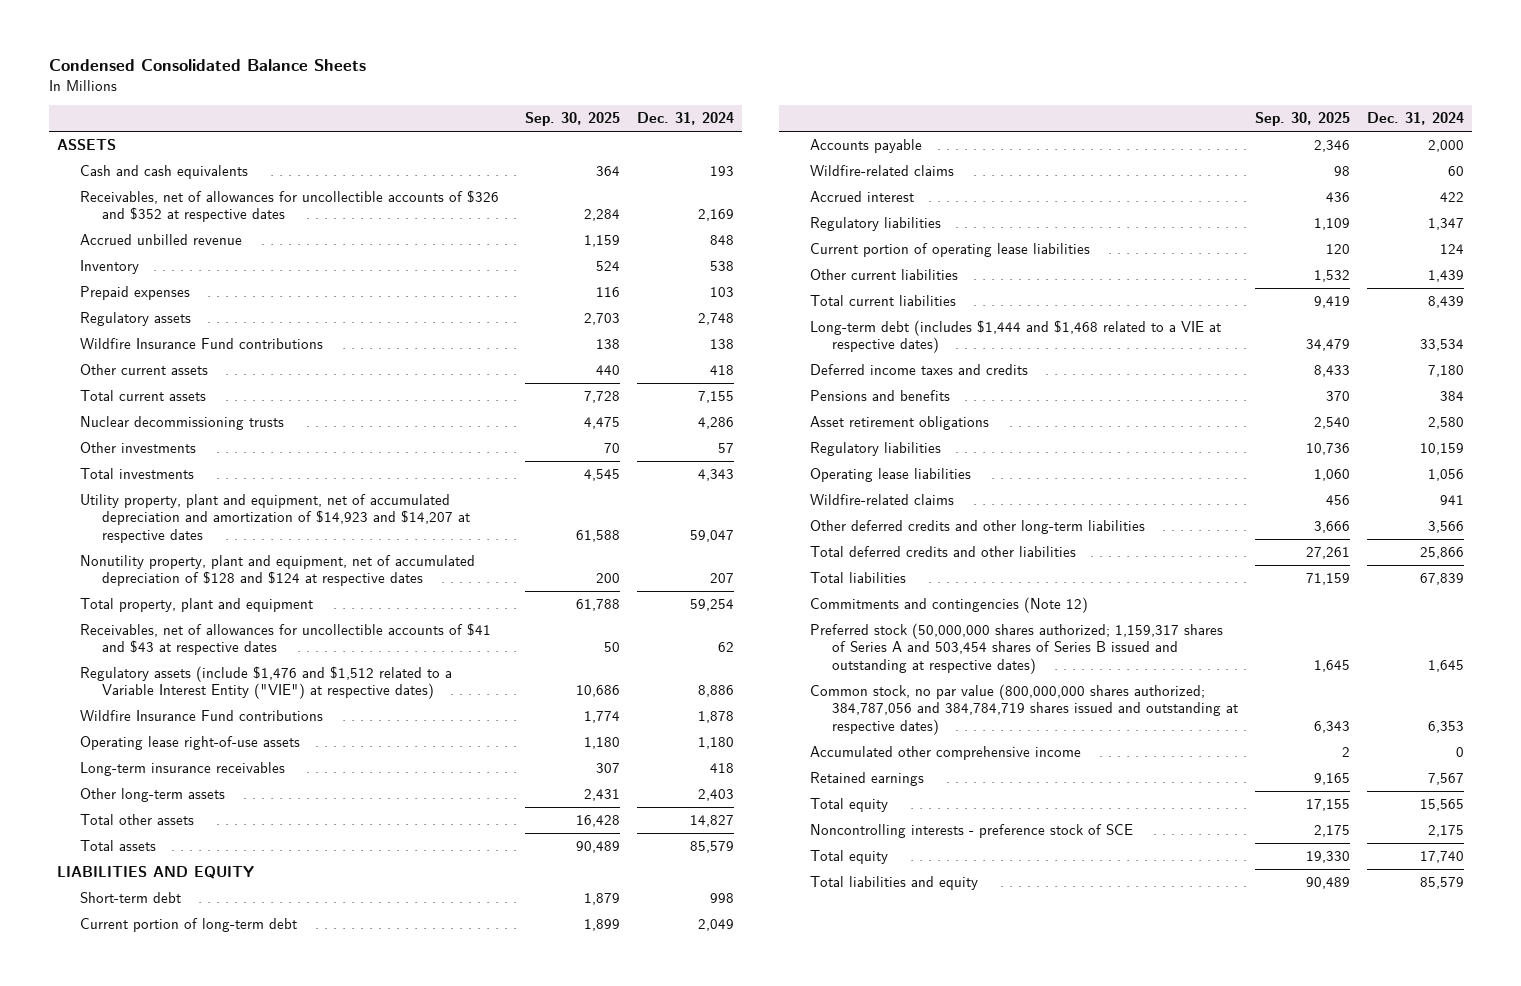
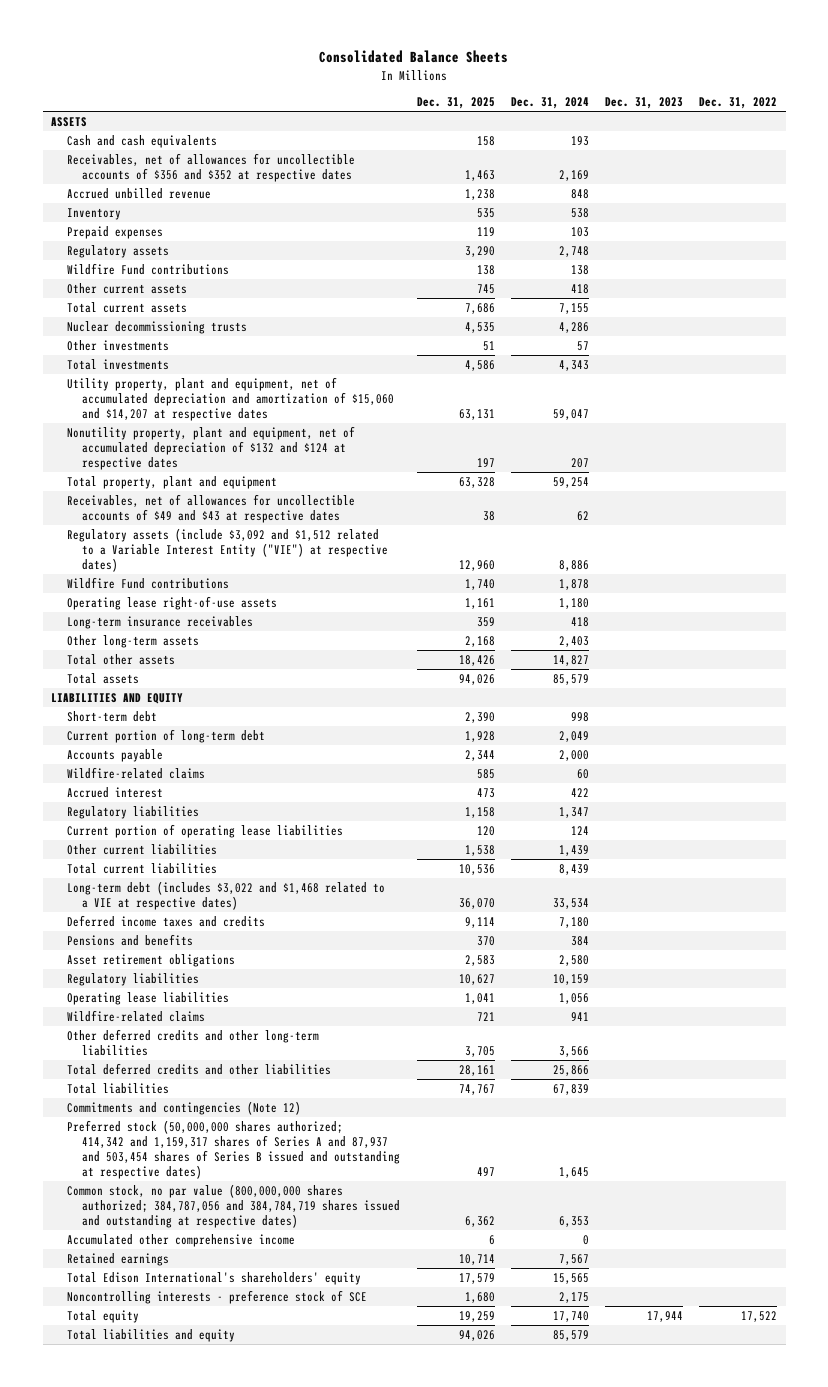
[48,59,366,72] Condensed Consolidated Balance Sheets -> [319,50,509,64] Consolidated Balance Sheets
[525,112,621,127] Sep. 30, 2025 -> none
none -> [416,97,495,110] Dec. 31, 2025
none -> [605,97,684,110] Dec. 31, 2023
none -> [699,97,778,110] Dec. 31, 2022
[79,190,499,223] Receivables, net of allowances for uncollectible accounts of $326 and $352 at respective dates -> [66,152,355,182] Receivables, net of allowances for uncollectible accounts of $356 and $352 at respective dates
[79,338,323,350] Wildfire Insurance Fund contributions -> [66,262,229,275] Wildfire Fund contributions
[79,494,471,543] Utility property, plant and equipment, net of accumulated depreciation and amortization of $14,923 and $14,207 at respective dates -> [66,376,395,421] Utility property, plant and equipment, net of accumulated depreciation and amortization of $15,060 and $14,207 at respective dates
[79,555,475,587] Nonutility property, plant and equipment, net of accumulated depreciation of $128 and $124 at respective dates -> [66,425,355,470] Nonutility property, plant and equipment, net of accumulated depreciation of $132 and $124 at respective dates
[79,623,491,656] Receivables, net of allowances for uncollectible accounts of $41 and $43 at respective dates -> [66,493,355,523] Receivables, net of allowances for uncollectible accounts of $49 and $43 at respective dates
[79,666,452,700] Regulatory assets (include $1,476 and $1,512 related to a Variable Interest Entity ("VIE") at respective dates) -> [66,527,389,572] Regulatory assets (include $3,092 and $1,512 related to a Variable Interest Entity ("VIE") at respective dates)
[79,710,323,722] Wildfire Insurance Fund contributions -> [66,576,229,589] Wildfire Fund contributions
[809,320,1221,354] Long-term debt (includes $1,444 and $1,468 related to a VIE at respective dates) -> [66,880,385,910] Long-term debt (includes $3,022 and $1,468 related to a VIE at respective dates)
[809,623,1223,674] Preferred stock (50,000,000 shares authorized; 1,159,317 shares of Series A and 503,454 shares of Series B issued and outstanding at respective dates) -> [66,1119,401,1179] Preferred stock (50,000,000 shares authorized; 414,342 and 1,159,317 shares of Series A and 87,937 and 503,454 shares of Series B issued and outstanding at respective dates)
[809,798,888,813] Total equity -> [66,1271,361,1285] Total Edison International's shareholders' equity

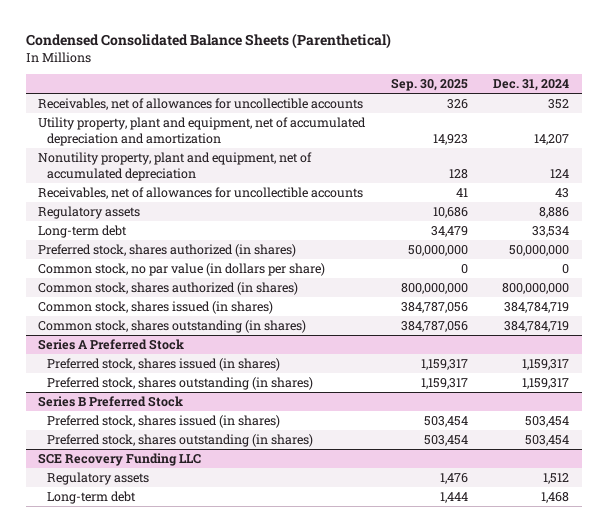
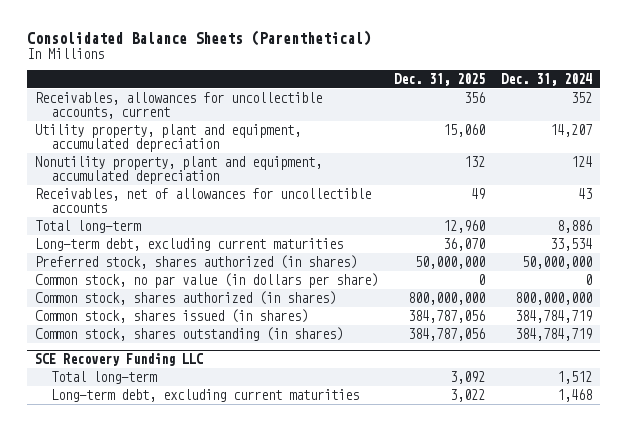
[25,32,391,49] Condensed Consolidated Balance Sheets (Parenthetical) -> [27,30,372,47] Consolidated Balance Sheets (Parenthetical)
[390,78,468,92] Sep. 30, 2025 -> none
none -> [394,72,486,86] Dec. 31, 2025
[38,98,364,111] Receivables, net of allowances for uncollectible accounts -> [35,92,323,120] Receivables, allowances for uncollectible accounts, current
[38,117,367,146] Utility property, plant and equipment, net of accumulated depreciation and amortization -> [35,124,302,153] Utility property, plant and equipment, accumulated depreciation
[38,152,313,181] Nonutility property, plant and equipment, net of accumulated depreciation -> [35,156,323,185] Nonutility property, plant and equipment, accumulated depreciation
[38,206,141,220] Regulatory assets -> [35,220,142,234] Total long-term
[38,225,128,239] Long-term debt -> [35,238,344,252] Long-term debt, excluding current maturities
[38,339,185,351] Series A Preferred Stock -> none
[47,358,281,372] Preferred stock, shares issued (in shares) -> none
[47,377,314,391] Preferred stock, shares outstanding (in shares) -> none
[38,396,184,408] Series B Preferred Stock -> none
[47,415,281,429] Preferred stock, shares issued (in shares) -> none
[47,434,314,448] Preferred stock, shares outstanding (in shares) -> none
[47,472,150,486] Regulatory assets -> [51,371,158,385] Total long-term
[47,491,137,505] Long-term debt -> [51,389,360,403] Long-term debt, excluding current maturities

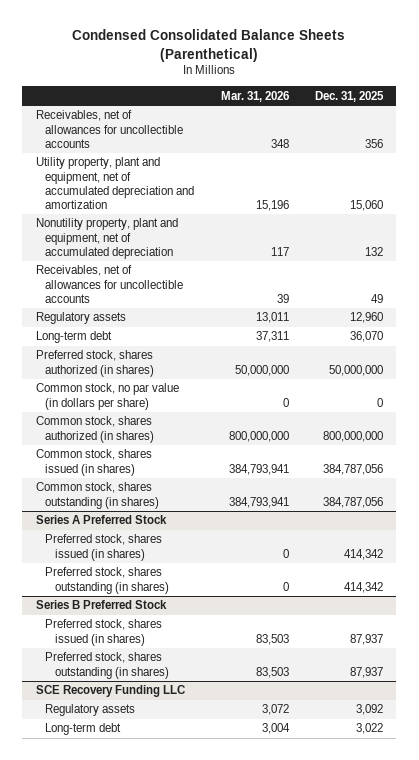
[27,30,372,47] Consolidated Balance Sheets (Parenthetical) -> [72,29,346,62] Condensed Consolidated Balance Sheets (Parenthetical)
[501,72,593,86] Dec. 31, 2024 -> none
none -> [220,90,289,102] Mar. 31, 2026
[35,92,323,120] Receivables, allowances for uncollectible accounts, current -> [35,110,184,148] Receivables, net of allowances for uncollectible accounts
[35,124,302,153] Utility property, plant and equipment, accumulated depreciation -> [35,157,195,209] Utility property, plant and equipment, net of accumulated depreciation and amortization
[35,156,323,185] Nonutility property, plant and equipment, accumulated depreciation -> [35,218,178,259] Nonutility property, plant and equipment, net of accumulated depreciation
[35,220,142,234] Total long-term -> [35,312,126,325] Regulatory assets
[35,238,344,252] Long-term debt, excluding current maturities -> [35,331,112,344] Long-term debt
none -> [35,515,167,525] Series A Preferred Stock
none -> [45,534,163,561] Preferred stock, shares issued (in shares)
none -> [45,567,169,594] Preferred stock, shares outstanding (in shares)
none -> [35,600,167,610] Series B Preferred Stock
none -> [45,619,163,646] Preferred stock, shares issued (in shares)
none -> [45,652,169,679] Preferred stock, shares outstanding (in shares)
[51,371,158,385] Total long-term -> [45,704,136,717] Regulatory assets
[51,389,360,403] Long-term debt, excluding current maturities -> [45,723,122,736] Long-term debt

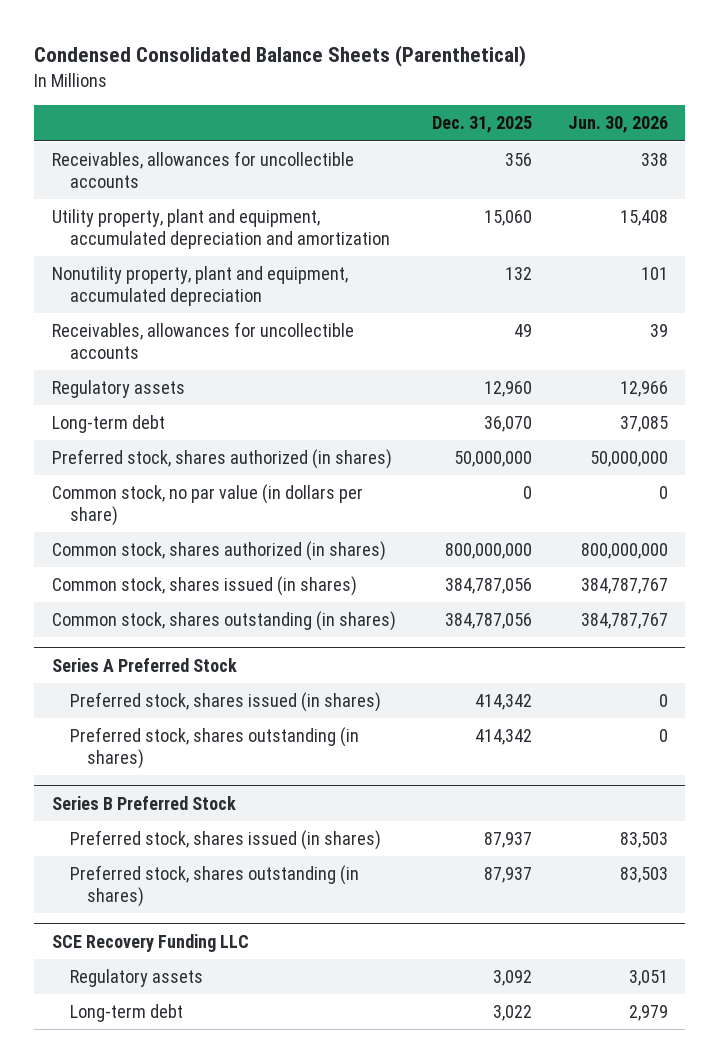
[220,90,289,102] Mar. 31, 2026 -> none
none -> [567,116,668,134] Jun. 30, 2026
[35,110,184,148] Receivables, net of allowances for uncollectible accounts -> [52,151,355,188] Receivables, allowances for uncollectible accounts
[35,157,195,209] Utility property, plant and equipment, net of accumulated depreciation and amortization -> [52,209,390,249] Utility property, plant and equipment, accumulated depreciation and amortization
[35,218,178,259] Nonutility property, plant and equipment, net of accumulated depreciation -> [52,266,349,306] Nonutility property, plant and equipment, accumulated depreciation
[35,265,184,303] Receivables, net of allowances for uncollectible accounts -> [52,322,355,359] Receivables, allowances for uncollectible accounts

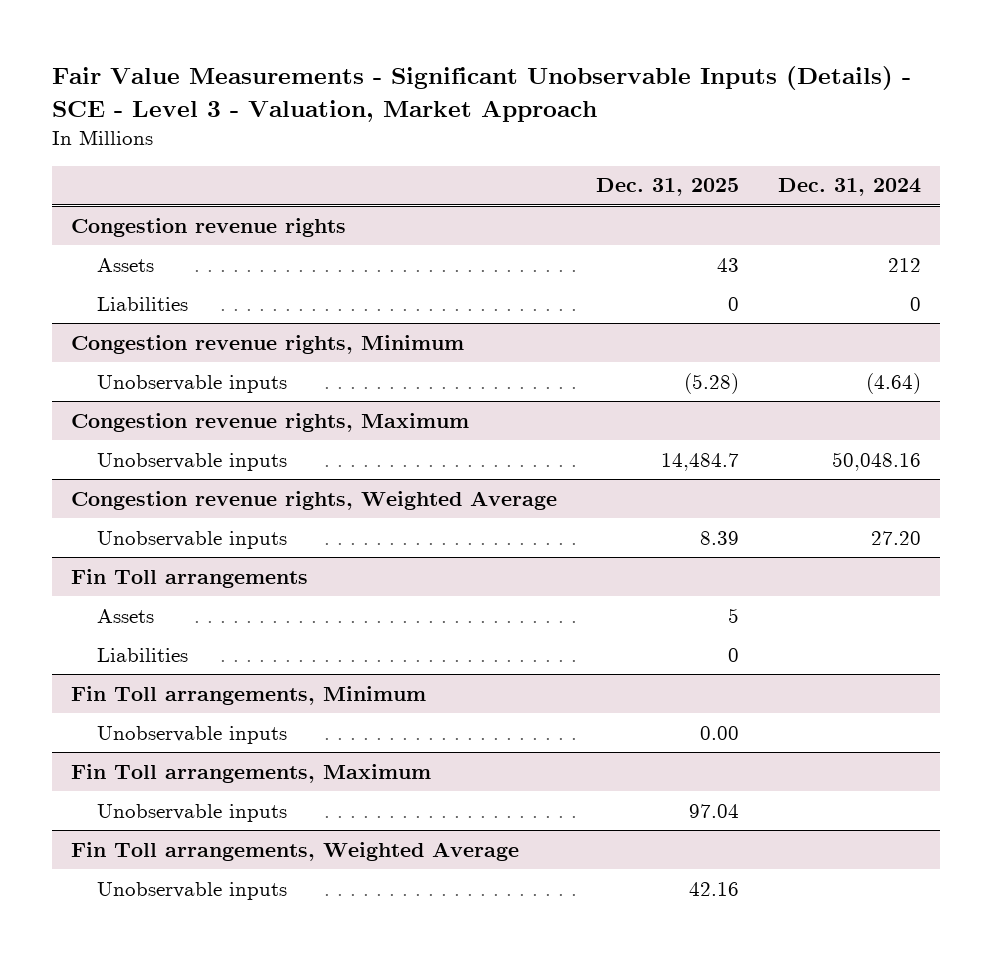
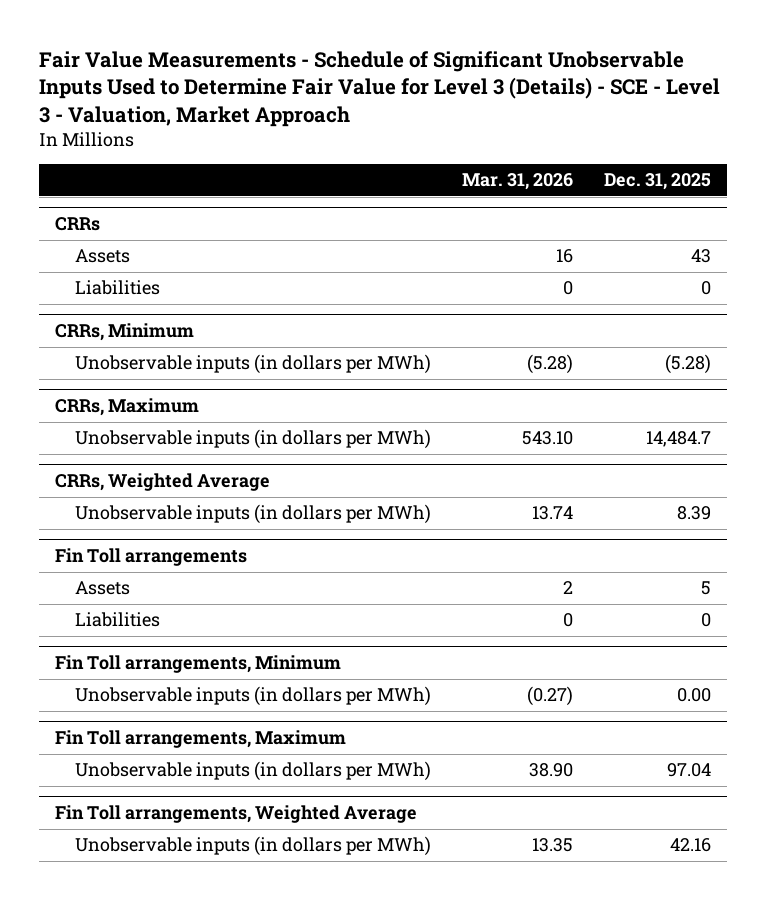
[51,66,911,122] Fair Value Measurements - Significant Unobservable Inputs (Details) - SCE - Level 3 - Valuation, Market Approach -> [39,50,721,127] Fair Value Measurements - Schedule of Significant Unobservable Inputs Used to Determine Fair Value for Level 3 (Details) - SCE - Level 3 - Valuation, Market Approach
[777,178,921,197] Dec. 31, 2024 -> none
none -> [462,173,574,191] Mar. 31, 2026
[71,217,347,237] Congestion revenue rights -> [54,217,100,232] CRRs
[71,334,465,354] Congestion revenue rights, Minimum -> none
[71,412,470,432] Congestion revenue rights, Maximum -> none
[71,490,558,510] Congestion revenue rights, Weighted Average -> none
none -> [54,323,194,342] CRRs, Minimum
[97,374,288,393] Unobservable inputs -> [74,354,431,375] Unobservable inputs (in dollars per MWh)
none -> [54,398,199,417] CRRs, Maximum
[97,452,288,471] Unobservable inputs -> [74,429,431,450] Unobservable inputs (in dollars per MWh)
none -> [54,473,270,492] CRRs, Weighted Average
[97,530,288,549] Unobservable inputs -> [74,504,431,525] Unobservable inputs (in dollars per MWh)
[97,725,288,744] Unobservable inputs -> [74,686,431,707] Unobservable inputs (in dollars per MWh)
[97,803,288,822] Unobservable inputs -> [74,761,431,782] Unobservable inputs (in dollars per MWh)
[97,881,288,900] Unobservable inputs -> [74,836,431,857] Unobservable inputs (in dollars per MWh)

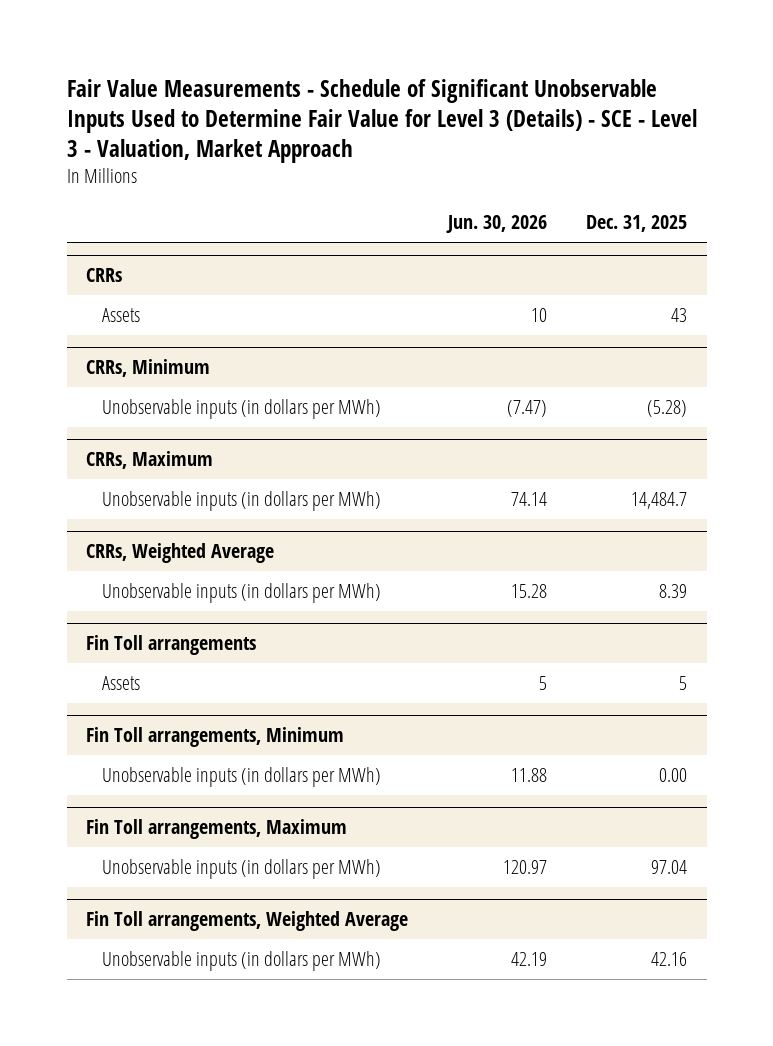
[462,173,574,191] Mar. 31, 2026 -> none
none -> [445,215,547,234] Jun. 30, 2026
[74,280,160,296] Liabilities -> none
[74,612,160,628] Liabilities -> none

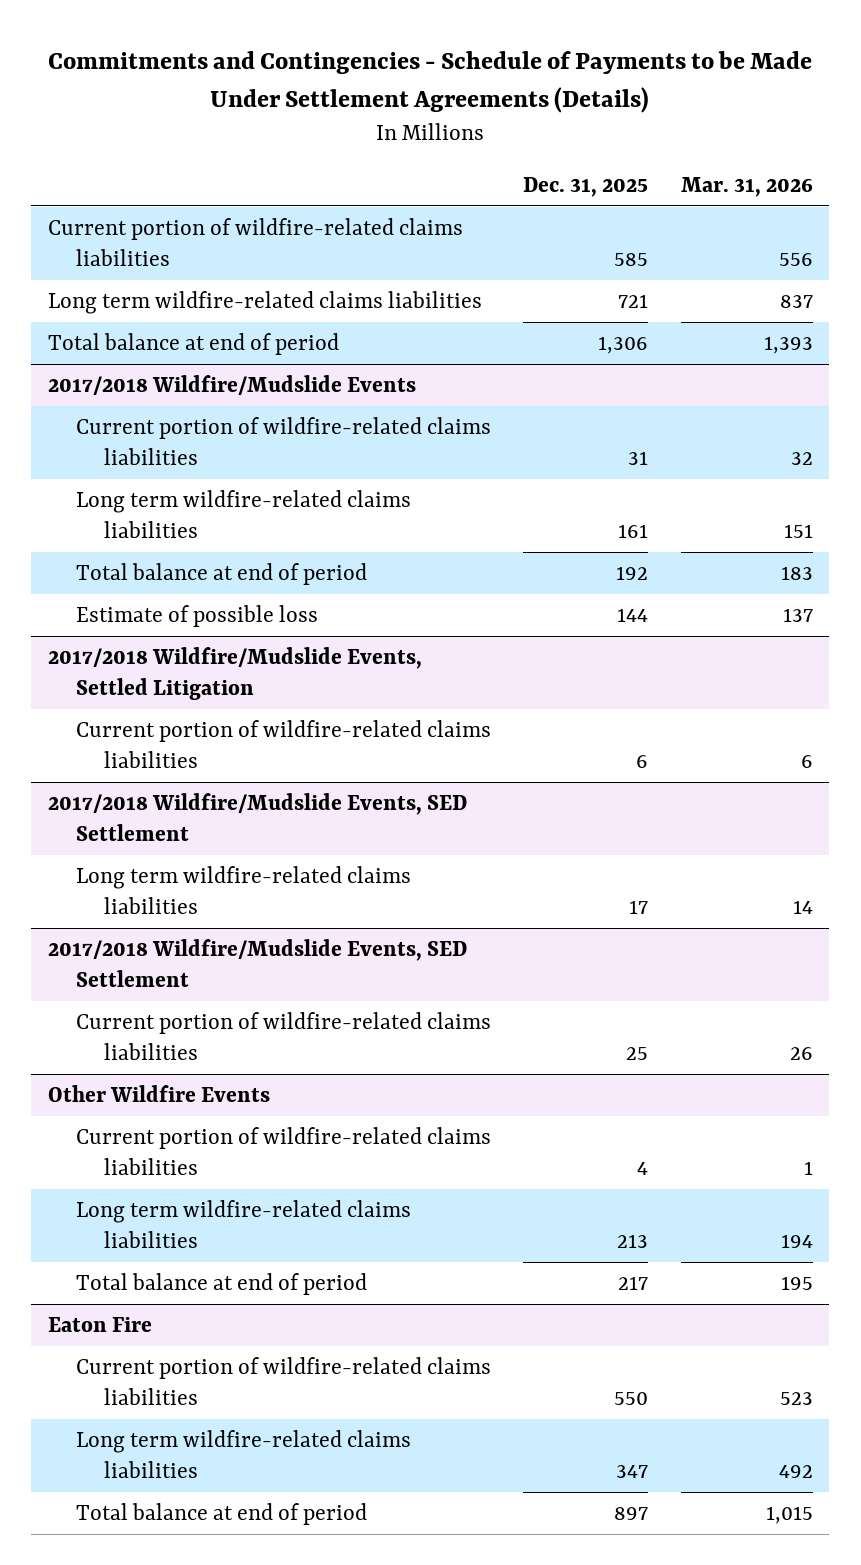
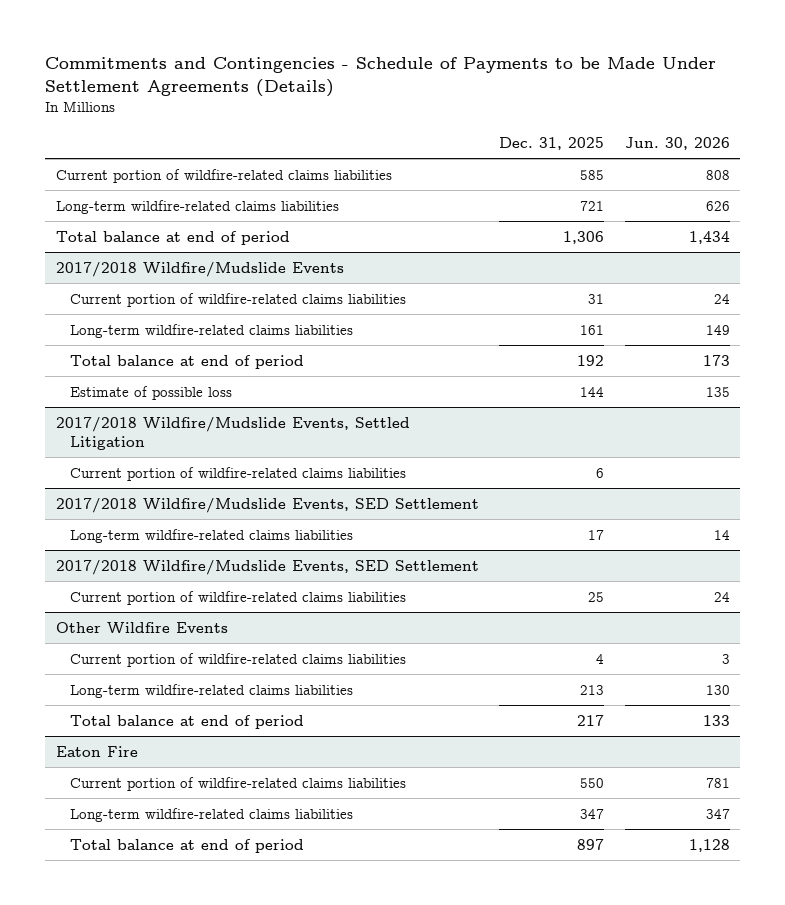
[680,176,813,197] Mar. 31, 2026 -> none
none -> [624,136,730,150] Jun. 30, 2026
[47,290,482,314] Long term wildfire-related claims liabilities -> [55,199,339,214] Long-term wildfire-related claims liabilities
[75,489,411,538] Long term wildfire-related claims liabilities -> [70,323,354,338] Long-term wildfire-related claims liabilities
[75,865,411,914] Long term wildfire-related claims liabilities -> [70,528,354,543] Long-term wildfire-related claims liabilities
[75,1199,411,1248] Long term wildfire-related claims liabilities -> [70,683,354,698] Long-term wildfire-related claims liabilities
[75,1429,411,1478] Long term wildfire-related claims liabilities -> [70,807,354,822] Long-term wildfire-related claims liabilities

